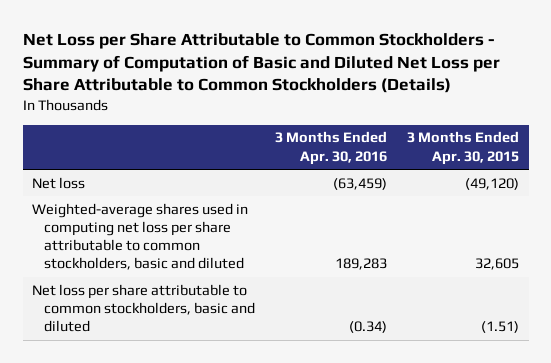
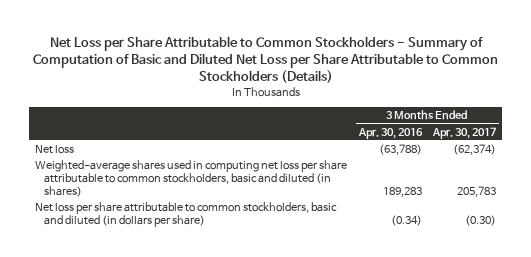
[406,131,519,165] 3 Months Ended Apr. 30, 2015 -> none
none -> [432,126,497,139] Apr. 30, 2017
[332,177,387,190] (63,459) -> [378,144,422,156] (63,788)
[32,202,249,271] Weighted-average shares used in computing net loss per share attributable to common stockholders, basic and diluted -> [35,160,348,198] Weighted-average shares used in computing net loss per share attributable to common stockholders, basic and diluted (in shares)
[32,283,256,333] Net loss per share attributable to common stockholders, basic and diluted -> [35,202,338,228] Net loss per share attributable to common stockholders, basic and diluted (in dollars per share)

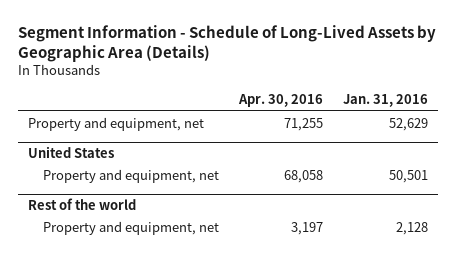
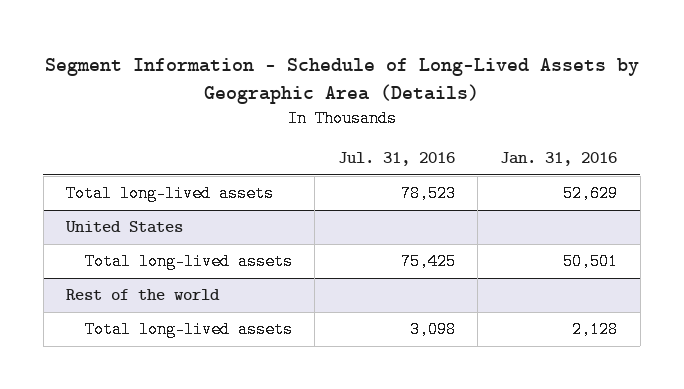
[238,94,324,108] Apr. 30, 2016 -> none
none -> [337,152,455,167] Jul. 31, 2016
[27,116,204,131] Property and equipment, net -> [66,185,275,203] Total long-lived assets
[43,168,220,183] Property and equipment, net -> [84,253,293,271] Total long-lived assets
[43,220,220,235] Property and equipment, net -> [84,321,293,339] Total long-lived assets

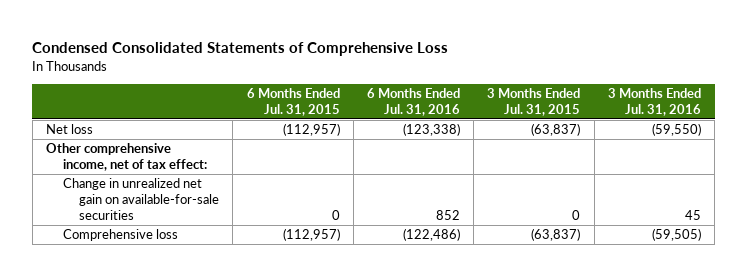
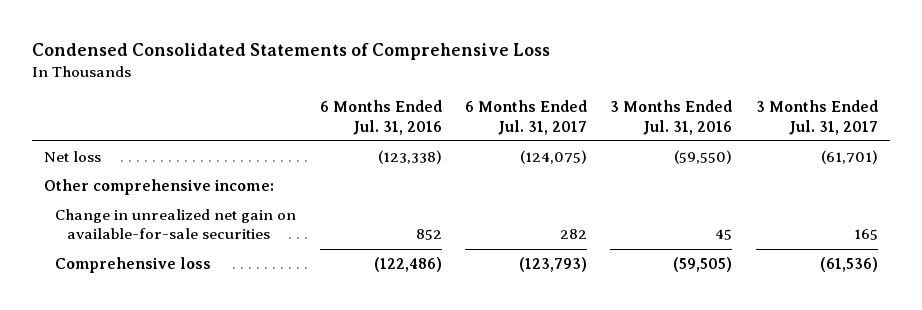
[246,88,340,117] 6 Months Ended Jul. 31, 2015 -> none
[487,88,581,117] 3 Months Ended Jul. 31, 2015 -> none
none -> [465,100,588,135] 6 Months Ended Jul. 31, 2017
none -> [755,100,878,135] 3 Months Ended Jul. 31, 2017
[46,143,207,172] Other comprehensive income, net of tax effect: -> [43,178,274,195] Other comprehensive income:

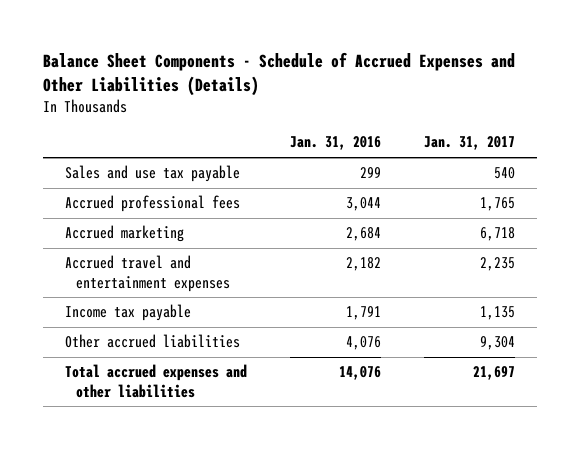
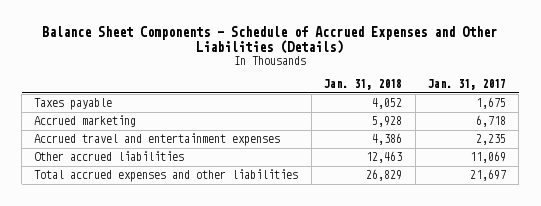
[290,136,382,151] Jan. 31, 2016 -> none
none -> [324,79,403,91] Jan. 31, 2018
[64,165,240,183] Sales and use tax payable -> none
[64,195,240,213] Accrued professional fees -> none
none -> [34,98,113,111] Taxes payable
[64,304,191,322] Income tax payable -> none
[480,336,516,351] 9,304 -> [470,151,507,164] 11,069

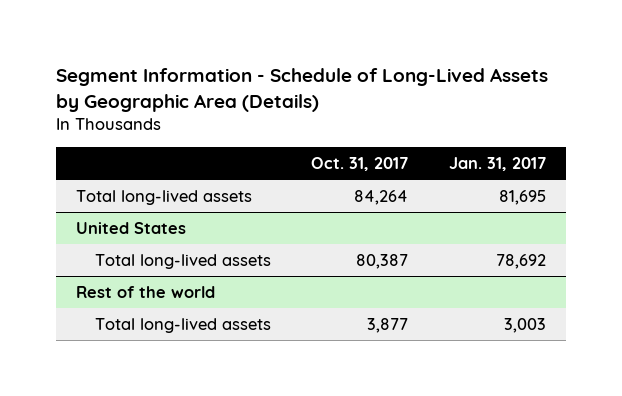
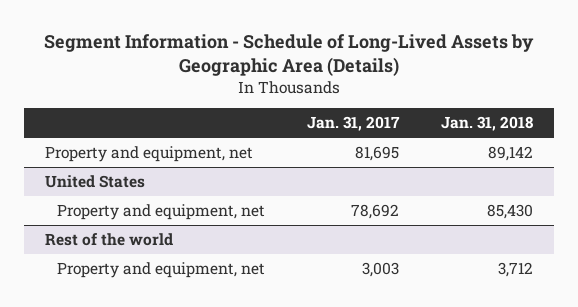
[311,156,409,171] Oct. 31, 2017 -> none
none -> [440,116,533,132] Jan. 31, 2018
[76,189,253,205] Total long-lived assets -> [44,146,253,163] Property and equipment, net
[94,253,271,269] Total long-lived assets -> [57,204,266,221] Property and equipment, net
[94,317,271,333] Total long-lived assets -> [57,262,266,279] Property and equipment, net

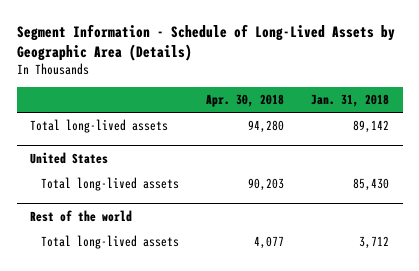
[307,116,401,132] Jan. 31, 2017 -> none
none -> [206,94,285,108] Apr. 30, 2018
[44,146,253,163] Property and equipment, net -> [30,119,169,134] Total long-lived assets
[57,204,266,221] Property and equipment, net -> [41,177,180,192] Total long-lived assets
[57,262,266,279] Property and equipment, net -> [41,235,180,250] Total long-lived assets

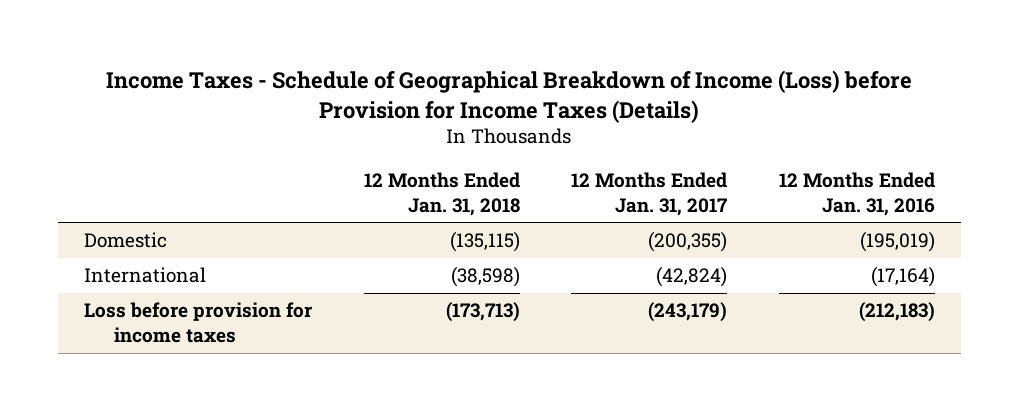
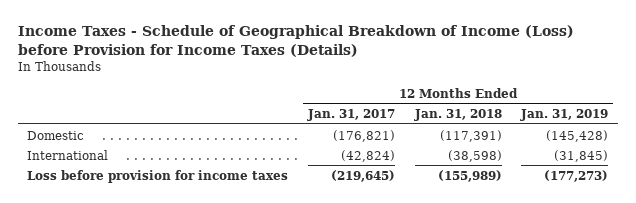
[778,171,935,216] 12 Months Ended Jan. 31, 2016 -> none
none -> [520,108,609,121] Jan. 31, 2019
[449,231,520,253] (135,115) -> [439,129,502,142] (117,391)
[648,231,728,253] (200,355) -> [333,129,396,142] (176,821)
[445,302,520,323] (173,713) -> [437,169,502,182] (155,989)
[648,302,728,323] (243,179) -> [331,169,396,182] (219,645)

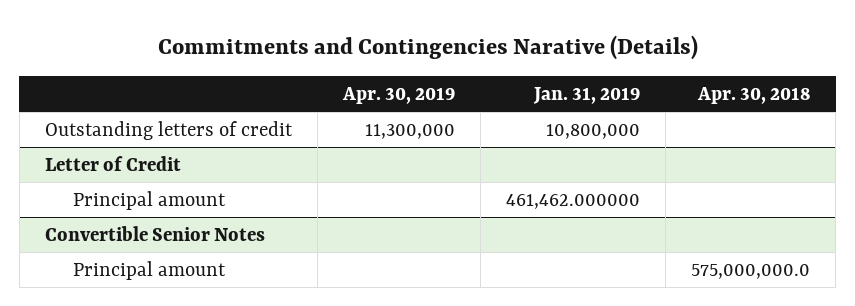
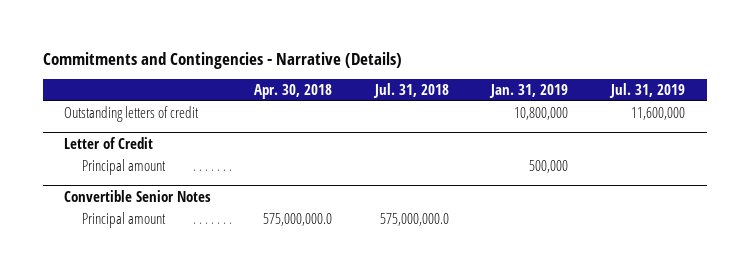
[157,34,698,60] Commitments and Contingencies Narative (Details) -> [42,51,402,69] Commitments and Contingencies - Narrative (Details)
[342,86,456,104] Apr. 30, 2019 -> none
none -> [372,82,449,98] Jul. 31, 2018
none -> [609,82,686,98] Jul. 31, 2019
[506,193,641,209] 461,462.000000 -> [529,159,569,173] 500,000

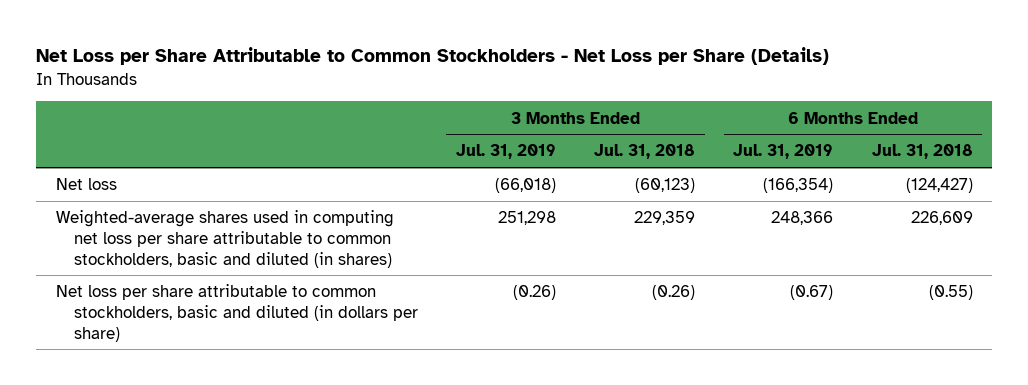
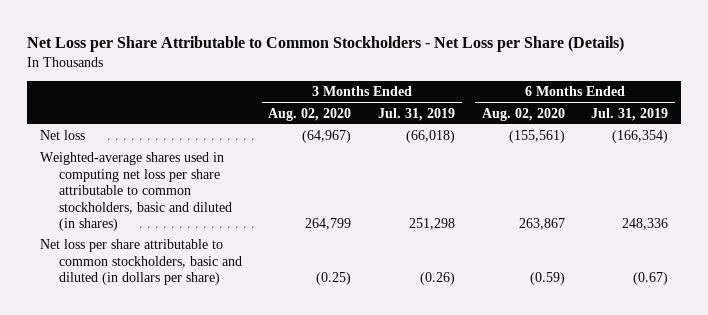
[594,144,696,160] Jul. 31, 2018 -> none
[871,144,973,160] Jul. 31, 2018 -> none
none -> [268,107,352,121] Aug. 02, 2020
none -> [481,107,565,121] Aug. 02, 2020
[771,211,834,226] 248,366 -> [622,218,669,231] 248,336

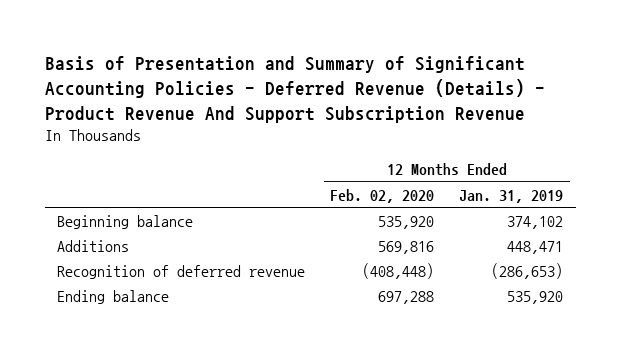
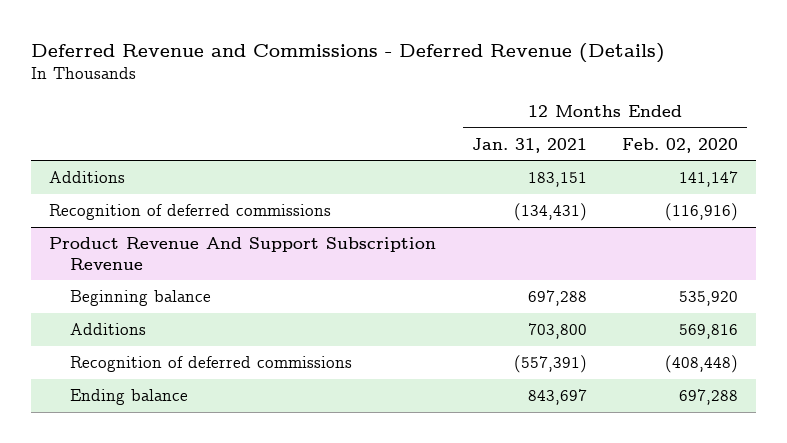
[44,56,545,123] Basis of Presentation and Summary of Significant Accounting Policies - Deferred Revenue (Details) - Product Revenue And Support Subscription Revenue -> [31,42,666,63] Deferred Revenue and Commissions - Deferred Revenue (Details)
[459,189,564,203] Jan. 31, 2019 -> none
none -> [471,137,587,153] Jan. 31, 2021
none -> [48,170,125,183] Additions
none -> [48,203,331,220] Recognition of deferred commissions
none -> [48,236,436,270] Product Revenue And Support Subscription Revenue
[57,264,306,279] Recognition of deferred revenue -> [70,355,353,372] Recognition of deferred commissions

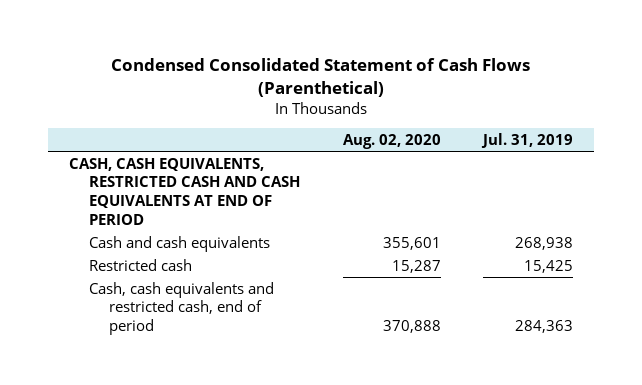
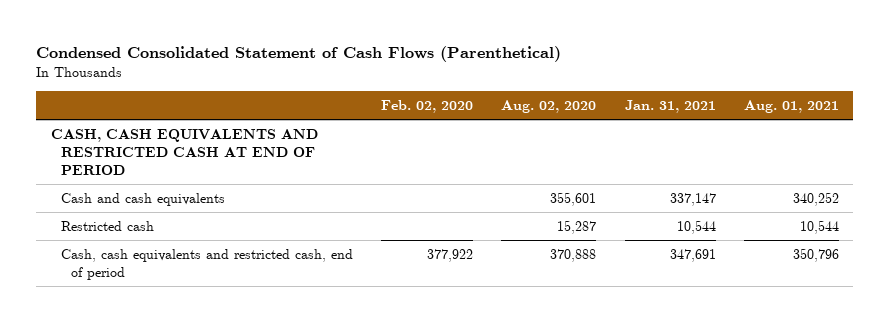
[481,133,574,149] Jul. 31, 2019 -> none
none -> [380,99,473,113] Feb. 02, 2020
none -> [624,99,716,113] Jan. 31, 2021
none -> [744,99,840,113] Aug. 01, 2021
[69,157,300,225] CASH, CASH EQUIVALENTS, RESTRICTED CASH AND CASH EQUIVALENTS AT END OF PERIOD -> [50,128,318,176] CASH, CASH EQUIVALENTS AND RESTRICTED CASH AT END OF PERIOD

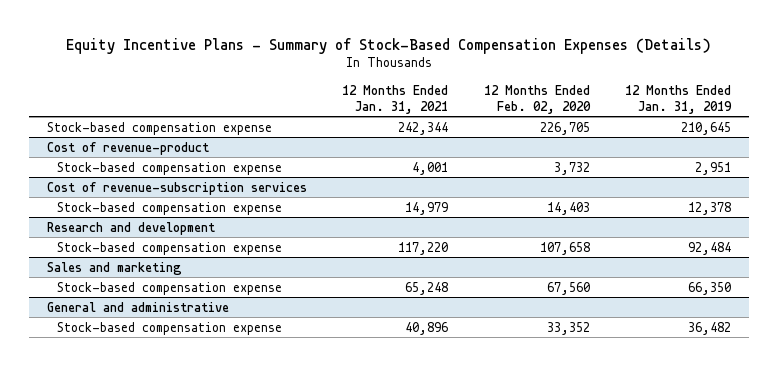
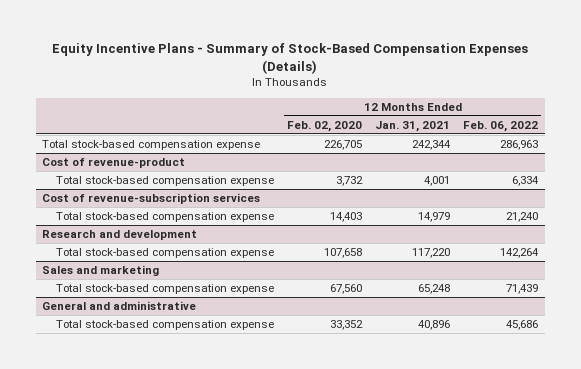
[625,85,733,114] 12 Months Ended Jan. 31, 2019 -> none
none -> [463,120,539,132] Feb. 06, 2022
[47,121,273,135] Stock-based compensation expense -> [42,140,261,151] Total stock-based compensation expense
[57,161,283,175] Stock-based compensation expense -> [56,176,275,187] Total stock-based compensation expense
[57,201,283,215] Stock-based compensation expense -> [56,212,275,223] Total stock-based compensation expense
[57,241,283,255] Stock-based compensation expense -> [56,248,275,259] Total stock-based compensation expense
[57,281,283,295] Stock-based compensation expense -> [56,284,275,295] Total stock-based compensation expense
[57,321,283,335] Stock-based compensation expense -> [56,320,275,331] Total stock-based compensation expense

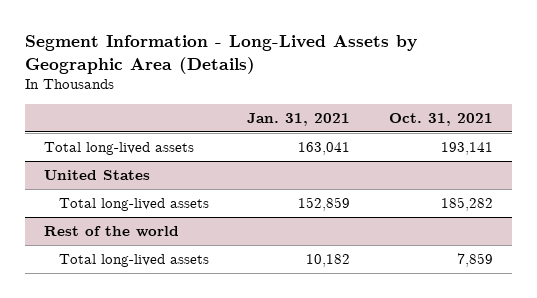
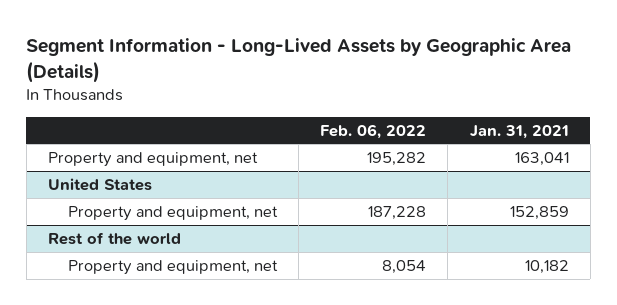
[388,112,493,126] Oct. 31, 2021 -> none
none -> [320,123,427,139] Feb. 06, 2022
[43,141,194,155] Total long-lived assets -> [48,151,259,167] Property and equipment, net
[58,197,209,211] Total long-lived assets -> [67,205,278,221] Property and equipment, net
[58,253,209,267] Total long-lived assets -> [67,259,278,275] Property and equipment, net

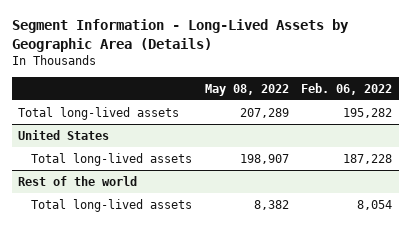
[469,124,569,139] Jan. 31, 2021 -> none
none -> [204,83,289,96] May 08, 2022
[48,151,259,167] Property and equipment, net -> [18,106,180,120] Total long-lived assets
[67,205,278,221] Property and equipment, net -> [30,152,192,166] Total long-lived assets
[67,259,278,275] Property and equipment, net -> [30,198,192,212] Total long-lived assets

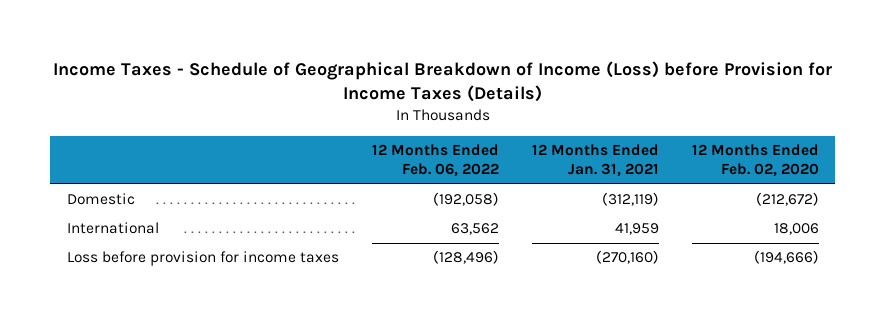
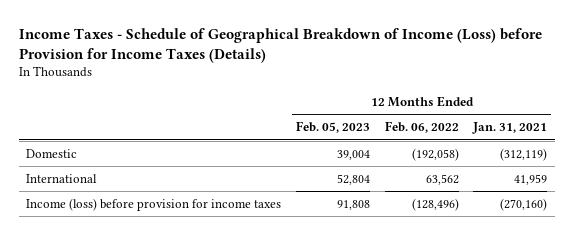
[691,144,819,178] 12 Months Ended Feb. 02, 2020 -> none
none -> [296,121,371,134] Feb. 05, 2023
[66,251,339,267] Loss before provision for income taxes -> [26,197,282,211] Income (loss) before provision for income taxes

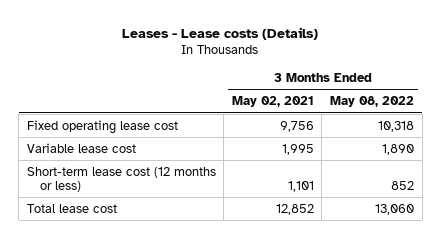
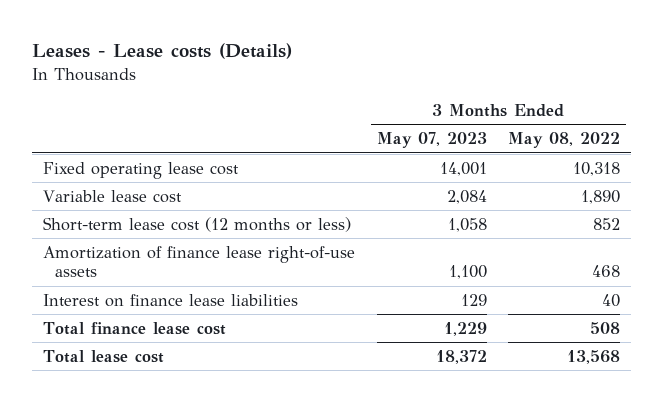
[231,96,314,108] May 02, 2021 -> none
none -> [376,132,487,149] May 07, 2023
none -> [42,245,355,278] Amortization of finance lease right-of-use assets
none -> [42,293,298,307] Interest on finance lease liabilities
none -> [42,321,226,335] Total finance lease cost
[375,203,415,215] 13,060 -> [567,349,621,364] 13,568

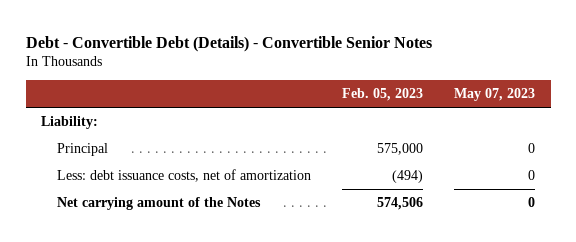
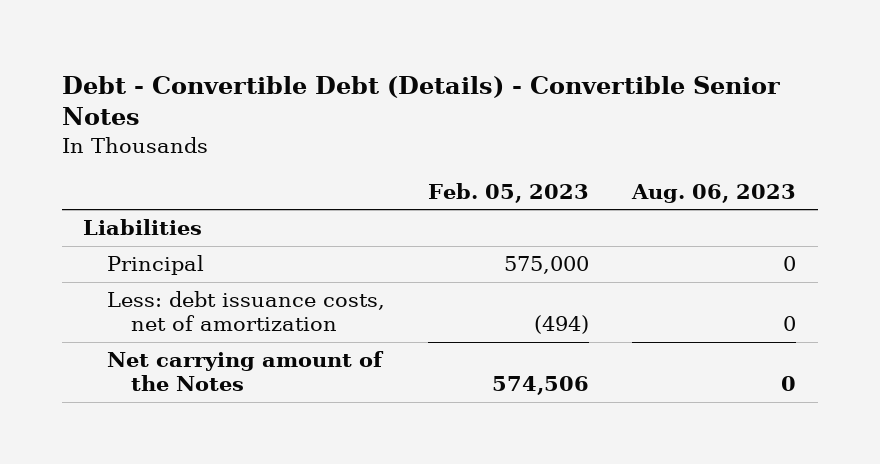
[454,88,536,102] May 07, 2023 -> none
none -> [631,183,797,203] Aug. 06, 2023
[41,115,99,129] Liability: -> [83,219,203,236] Liabilities

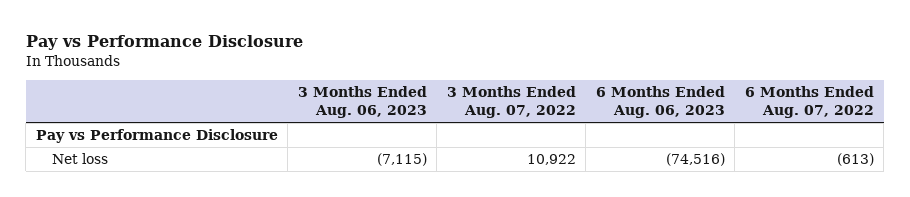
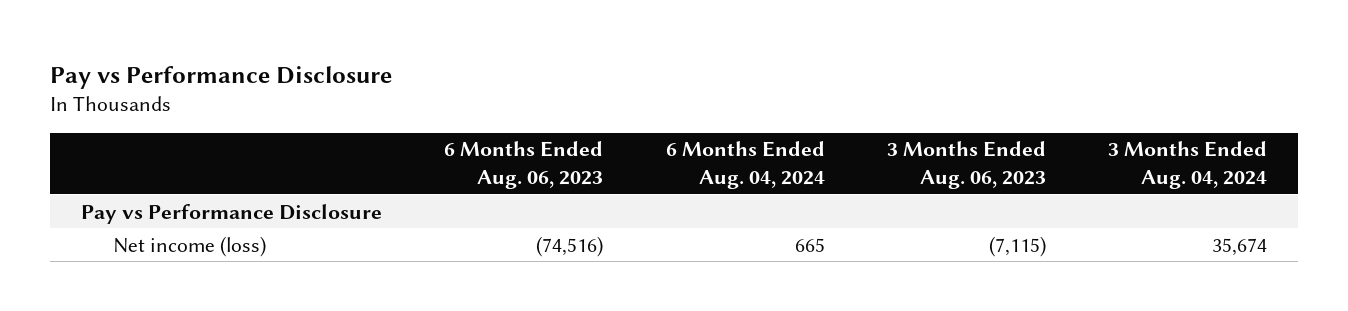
[446,86,576,119] 3 Months Ended Aug. 07, 2022 -> none
[744,86,874,119] 6 Months Ended Aug. 07, 2022 -> none
none -> [665,141,825,189] 6 Months Ended Aug. 04, 2024
none -> [1108,141,1268,189] 3 Months Ended Aug. 04, 2024
[52,153,109,165] Net loss -> [112,235,266,257] Net income (loss)

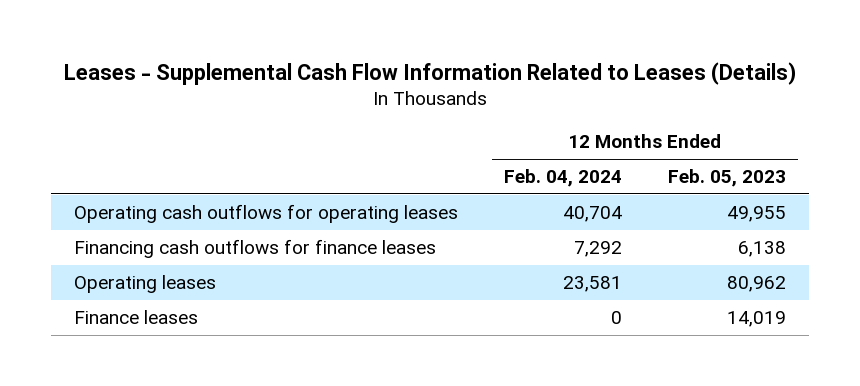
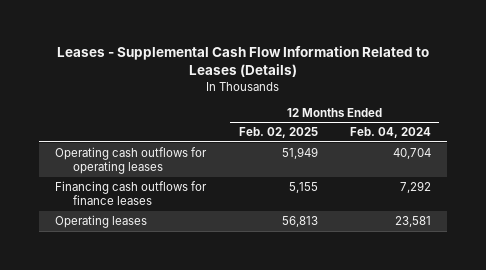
[668,169,787,188] Feb. 05, 2023 -> none
none -> [238,127,318,139] Feb. 02, 2025
[73,310,198,325] Finance leases -> none

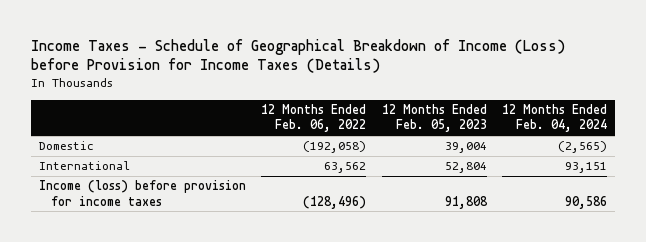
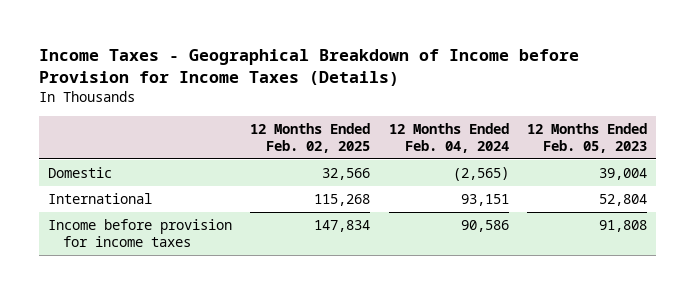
[31,38,566,74] Income Taxes - Schedule of Geographical Breakdown of Income (Loss) before Provision for Income Taxes (Details) -> [38,48,579,86] Income Taxes - Geographical Breakdown of Income before Provision for Income Taxes (Details)
[261,103,367,133] 12 Months Ended Feb. 06, 2022 -> none
none -> [250,123,371,153] 12 Months Ended Feb. 02, 2025
[39,180,247,206] Income (loss) before provision for income taxes -> [48,218,233,247] Income before provision for income taxes

